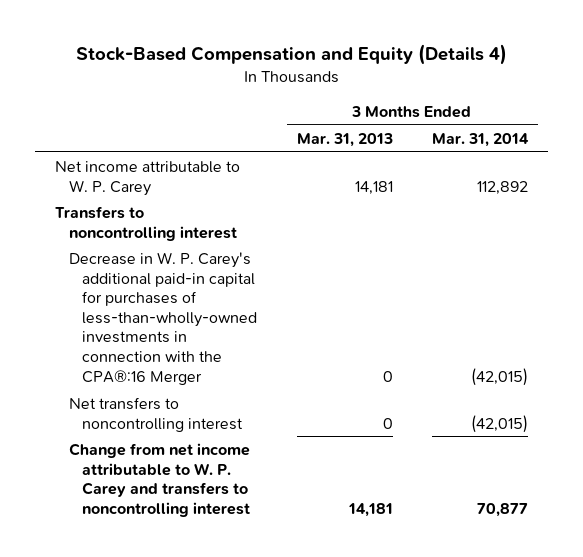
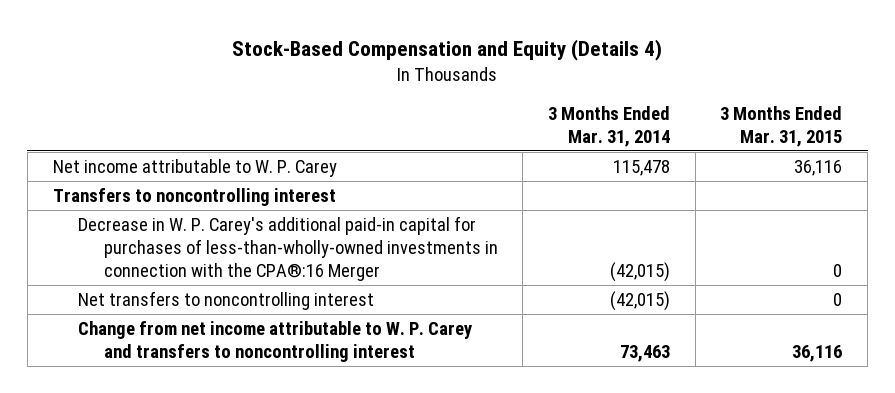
[296,132,393,147] Mar. 31, 2013 -> none
none -> [720,106,843,147] 3 Months Ended Mar. 31, 2015
[477,180,529,195] 112,892 -> [612,160,670,177] 115,478
[477,502,529,517] 70,877 -> [619,344,670,362] 73,463

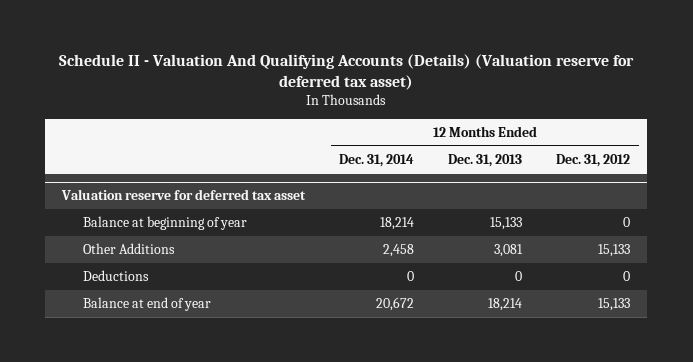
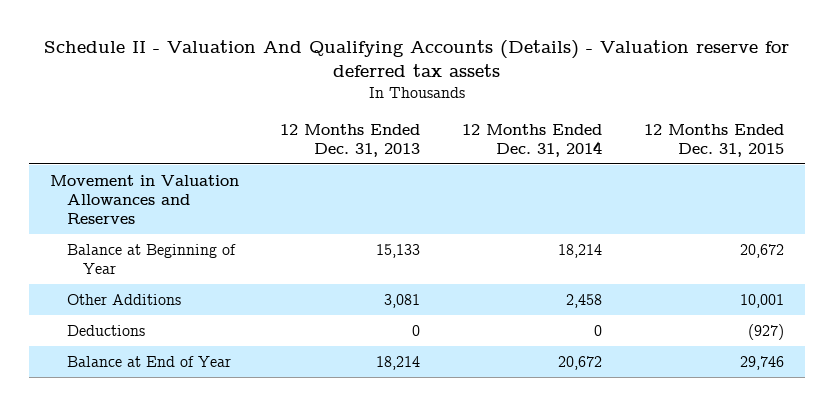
[59,54,635,91] Schedule II - Valuation And Qualifying Accounts (Details) (Valuation reserve for deferred tax asset) -> [43,40,789,78] Schedule II - Valuation And Qualifying Accounts (Details) - Valuation reserve for deferred tax assets
[556,154,631,168] Dec. 31, 2012 -> none
none -> [643,123,784,157] 12 Months Ended Dec. 31, 2015
[61,189,307,201] Valuation reserve for deferred tax asset -> none
none -> [49,175,239,224] Movement in Valuation Allowances and Reserves
[83,216,248,231] Balance at beginning of year -> [66,244,236,274] Balance at Beginning of Year
[83,297,212,312] Balance at end of year -> [66,356,231,368] Balance at End of Year

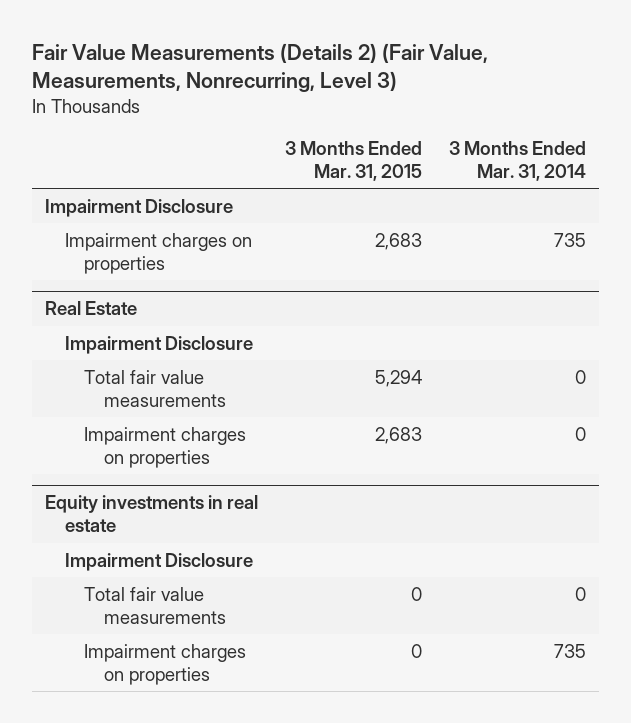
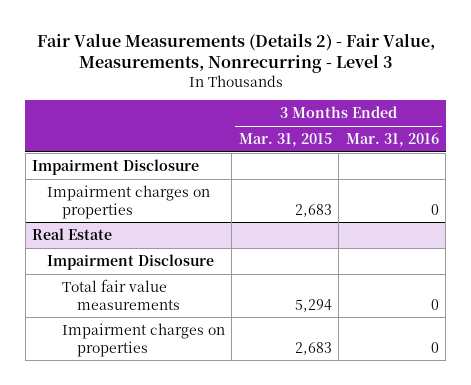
[31,42,488,93] Fair Value Measurements (Details 2) (Fair Value, Measurements, Nonrecurring, Level 3) -> [36,32,435,73] Fair Value Measurements (Details 2) - Fair Value, Measurements, Nonrecurring - Level 3
[448,140,586,182] 3 Months Ended Mar. 31, 2014 -> none
none -> [345,132,439,147] Mar. 31, 2016
[44,495,258,533] Equity investments in real estate -> none
[64,552,253,571] Impairment Disclosure -> none
[84,586,226,624] Total fair value measurements -> none
[84,643,247,685] Impairment charges on properties -> none

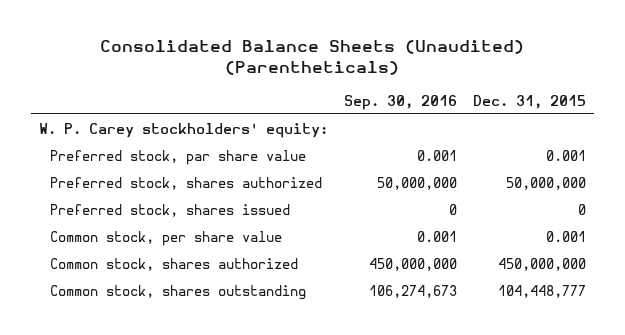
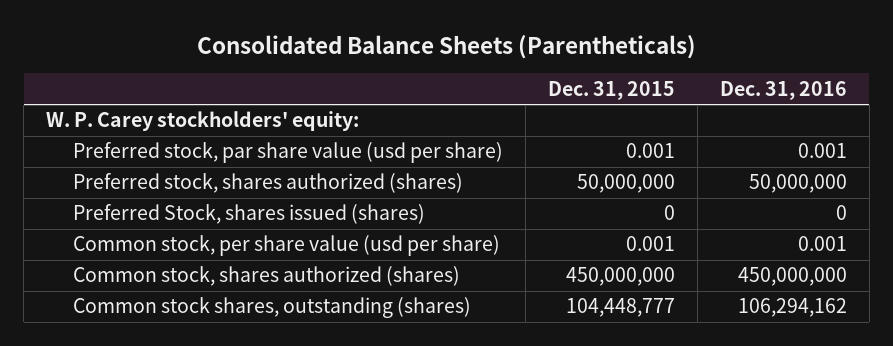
[100,40,525,76] Consolidated Balance Sheets (Unaudited) (Parentheticals) -> [196,34,696,59] Consolidated Balance Sheets (Parentheticals)
[343,94,457,110] Sep. 30, 2016 -> none
none -> [719,80,847,100] Dec. 31, 2016
[49,149,306,165] Preferred stock, par share value -> [72,142,503,164] Preferred stock, par share value (usd per share)
[49,176,322,190] Preferred stock, shares authorized -> [72,173,463,194] Preferred stock, shares authorized (shares)
[49,203,290,217] Preferred stock, shares issued -> [72,204,425,225] Preferred Stock, shares issued (shares)
[49,230,282,246] Common stock, per share value -> [72,235,500,257] Common stock, per share value (usd per share)
[49,257,298,271] Common stock, shares authorized -> [72,266,460,287] Common stock, shares authorized (shares)
[49,284,306,300] Common stock, shares outstanding -> [72,297,471,319] Common stock shares, outstanding (shares)

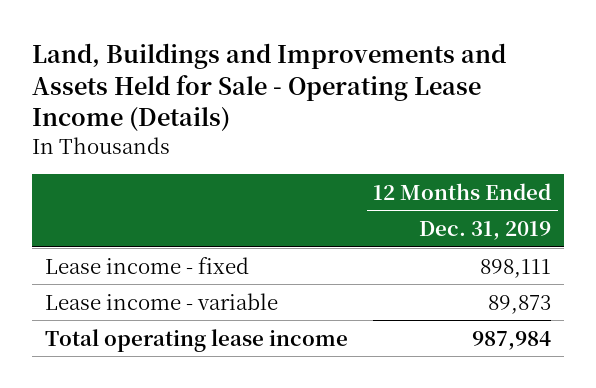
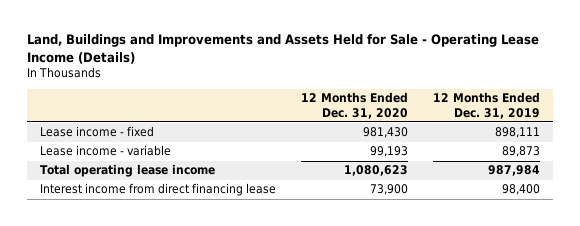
none -> [300,92,408,119] 12 Months Ended Dec. 31, 2020
none -> [39,183,276,197] Interest income from direct financing lease

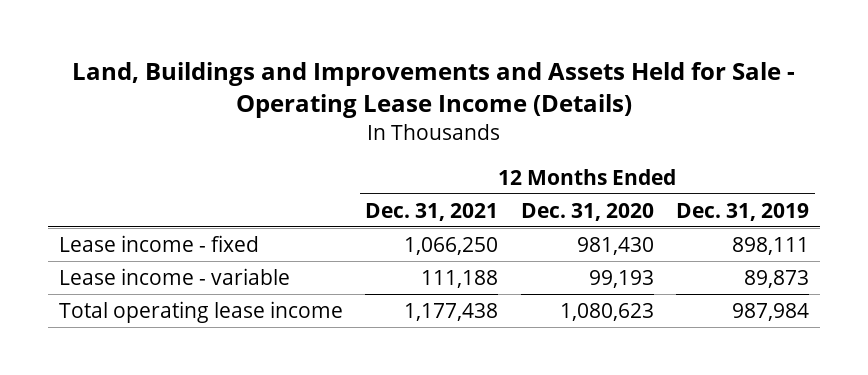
none -> [365,202,499,221] Dec. 31, 2021
[39,183,276,197] Interest income from direct financing lease -> none

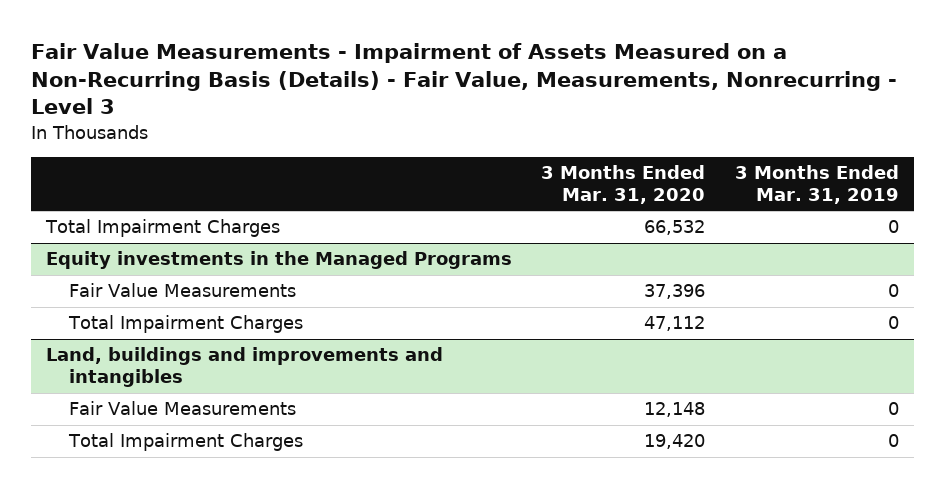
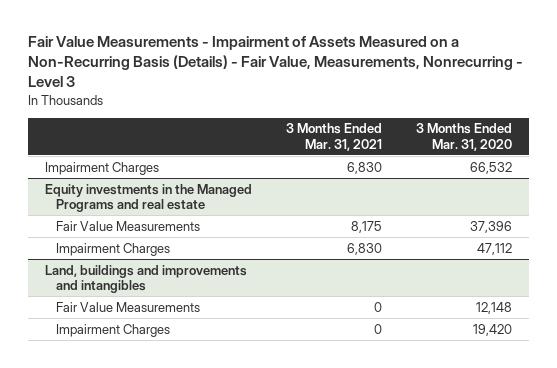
[735,164,900,204] 3 Months Ended Mar. 31, 2019 -> none
none -> [285,123,382,151] 3 Months Ended Mar. 31, 2021
[44,219,280,238] Total Impairment Charges -> [44,161,159,175] Impairment Charges
[45,251,512,270] Equity investments in the Managed Programs -> [44,183,252,213] Equity investments in the Managed Programs and real estate
[68,315,304,334] Total Impairment Charges -> [56,242,171,256] Impairment Charges
[68,433,304,452] Total Impairment Charges -> [56,323,171,337] Impairment Charges

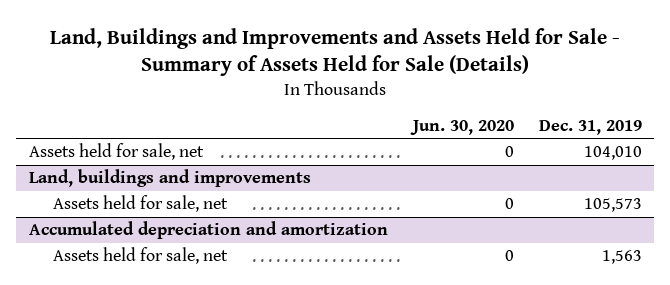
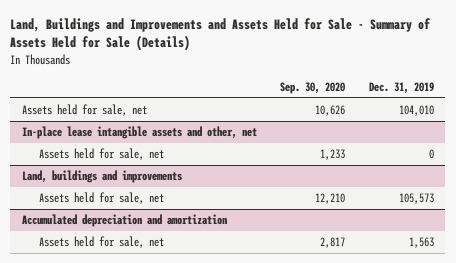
[409,119,514,135] Jun. 30, 2020 -> none
none -> [280,81,346,94] Sep. 30, 2020
none -> [22,126,258,140] In-place lease intangible assets and other, net
none -> [39,148,165,161] Assets held for sale, net

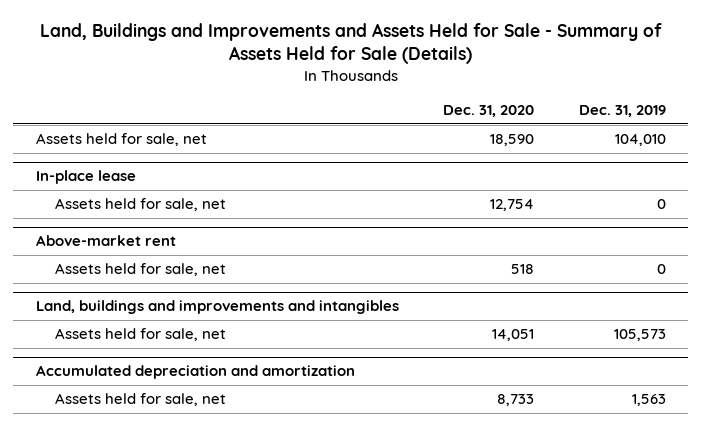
[280,81,346,94] Sep. 30, 2020 -> none
none -> [443,105,535,118] Dec. 31, 2020
[22,126,258,140] In-place lease intangible assets and other, net -> [35,170,136,185] In-place lease
none -> [35,235,176,247] Above-market rent
none -> [54,263,226,277] Assets held for sale, net
[22,170,183,184] Land, buildings and improvements -> [35,300,399,315] Land, buildings and improvements and intangibles

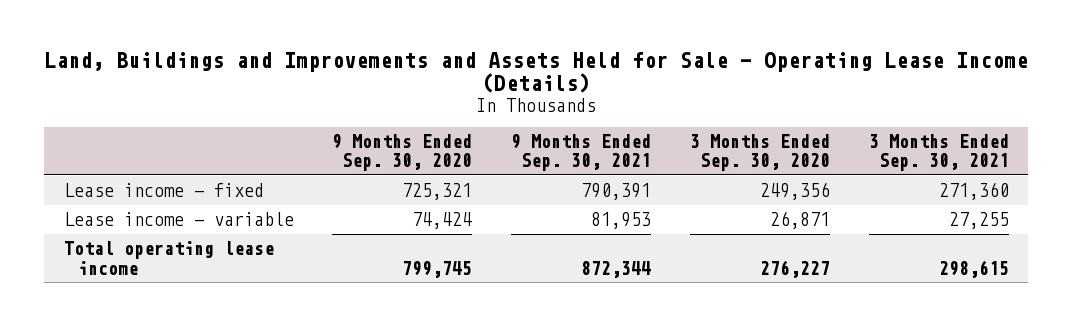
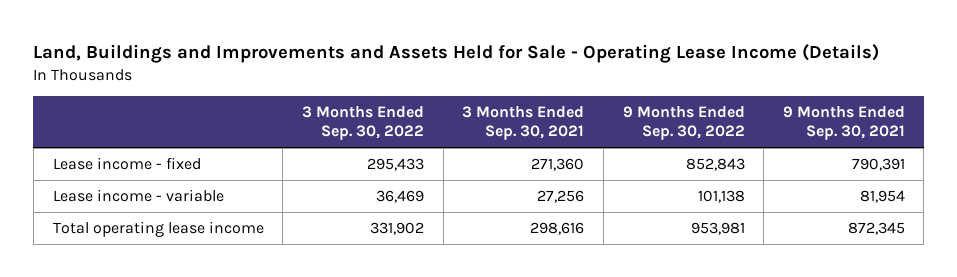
[332,134,473,172] 9 Months Ended Sep. 30, 2020 -> none
[690,134,831,172] 3 Months Ended Sep. 30, 2020 -> none
none -> [301,105,424,141] 3 Months Ended Sep. 30, 2022
none -> [622,105,745,141] 9 Months Ended Sep. 30, 2022
[591,212,652,230] 81,953 -> [859,190,905,204] 81,954
[949,212,1010,230] 27,255 -> [537,190,585,204] 27,256
[581,260,652,278] 872,344 -> [847,222,905,236] 872,345
[939,259,1010,278] 298,615 -> [530,222,585,236] 298,616

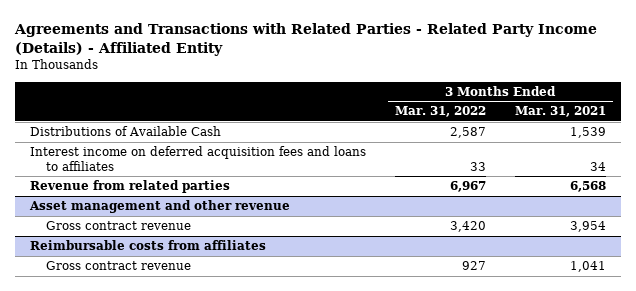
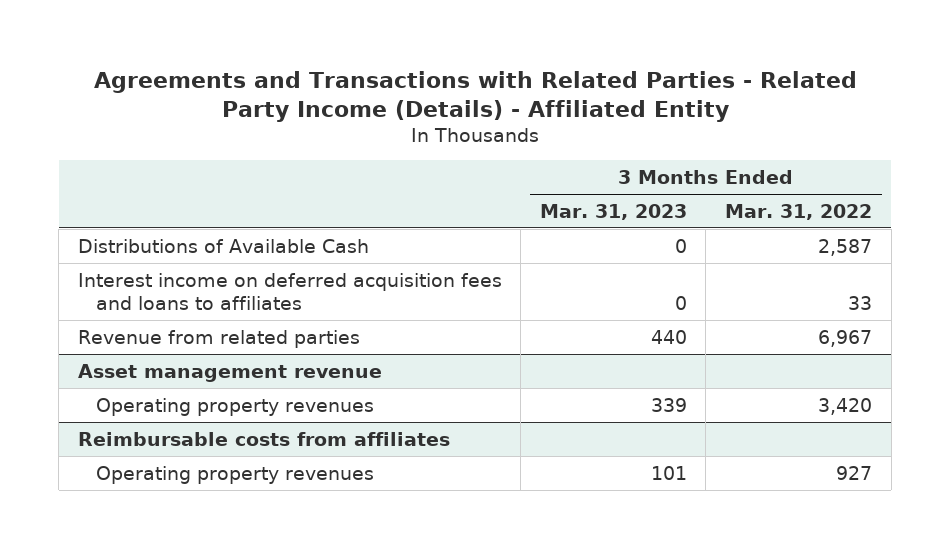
[515,106,607,118] Mar. 31, 2021 -> none
none -> [539,203,687,220] Mar. 31, 2023
[28,200,290,214] Asset management and other revenue -> [77,363,382,382] Asset management revenue
[45,221,191,231] Gross contract revenue -> [95,397,374,416] Operating property revenues
[45,261,191,271] Gross contract revenue -> [95,465,374,484] Operating property revenues

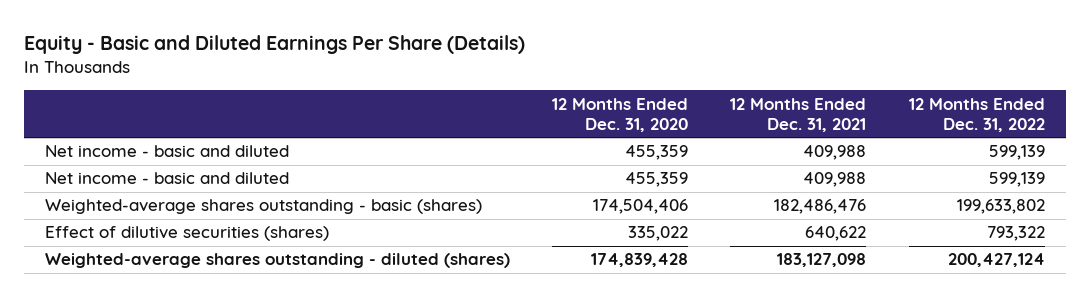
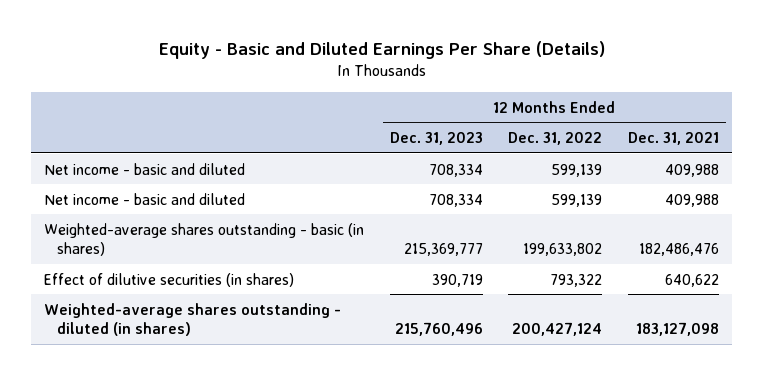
[552,97,689,132] 12 Months Ended Dec. 31, 2020 -> none
none -> [389,131,483,145] Dec. 31, 2023
[44,199,482,215] Weighted-average shares outstanding - basic (shares) -> [43,222,364,257] Weighted-average shares outstanding - basic (in shares)
[44,226,329,242] Effect of dilutive securities (shares) -> [43,272,294,287] Effect of dilutive securities (in shares)
[44,253,510,269] Weighted-average shares outstanding - diluted (shares) -> [43,302,341,337] Weighted-average shares outstanding - diluted (in shares)

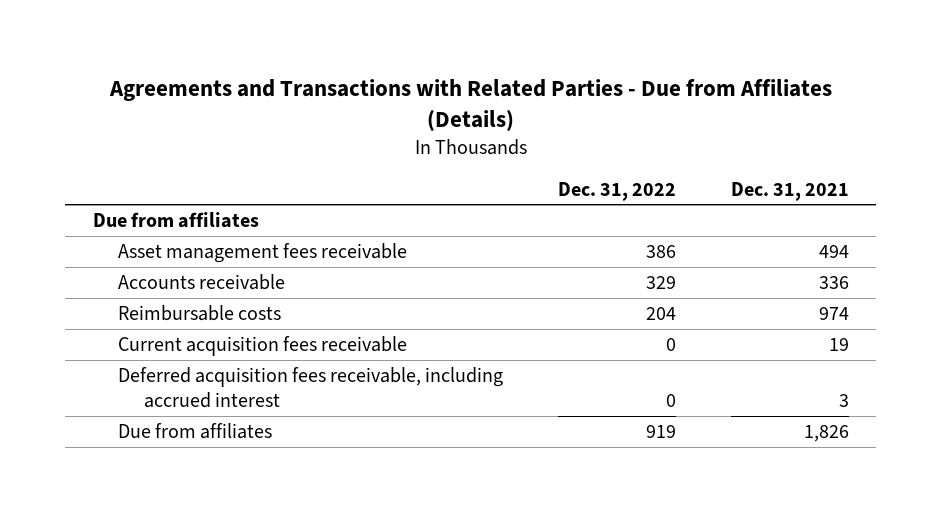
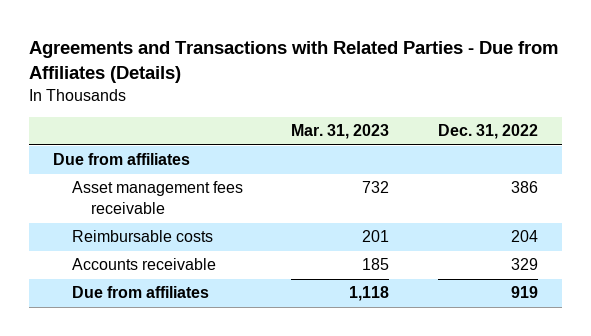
[730,181,849,201] Dec. 31, 2021 -> none
none -> [291,124,390,140] Mar. 31, 2023
[118,335,408,356] Current acquisition fees receivable -> none
[118,366,504,409] Deferred acquisition fees receivable, including accrued interest -> none
[118,273,286,290] Accounts receivable -> [72,258,217,271] Accounts receivable

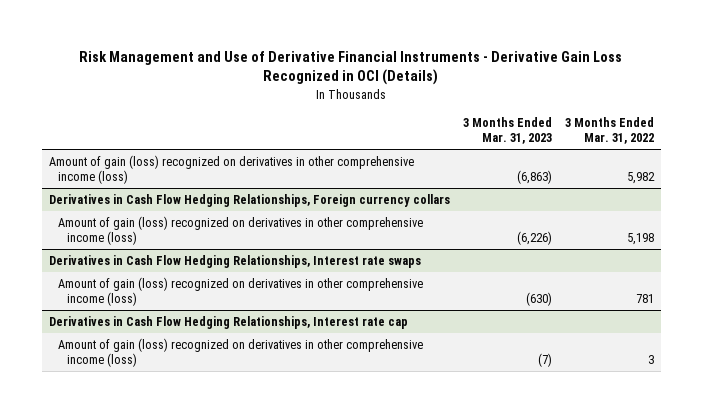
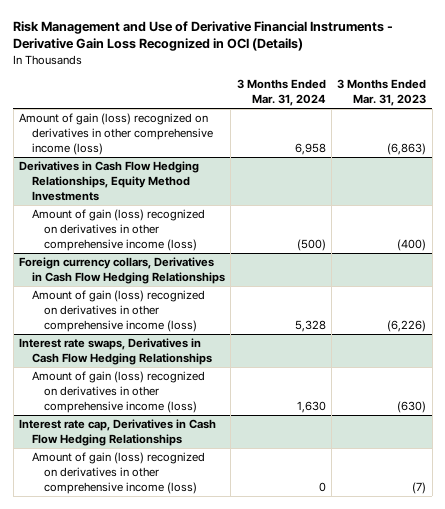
[565,116,655,145] 3 Months Ended Mar. 31, 2022 -> none
none -> [236,79,326,107] 3 Months Ended Mar. 31, 2024
none -> [19,161,200,201] Derivatives in Cash Flow Hedging Relationships, Equity Method Investments
none -> [31,209,205,251] Amount of gain (loss) recognized on derivatives in other comprehensive income (loss)
[48,193,450,207] Derivatives in Cash Flow Hedging Relationships, Foreign currency collars -> [19,257,225,284] Foreign currency collars, Derivatives in Cash Flow Hedging Relationships
[48,254,421,268] Derivatives in Cash Flow Hedging Relationships, Interest rate swaps -> [19,338,212,365] Interest rate swaps, Derivatives in Cash Flow Hedging Relationships
[48,315,408,329] Derivatives in Cash Flow Hedging Relationships, Interest rate cap -> [19,419,217,446] Interest rate cap, Derivatives in Cash Flow Hedging Relationships

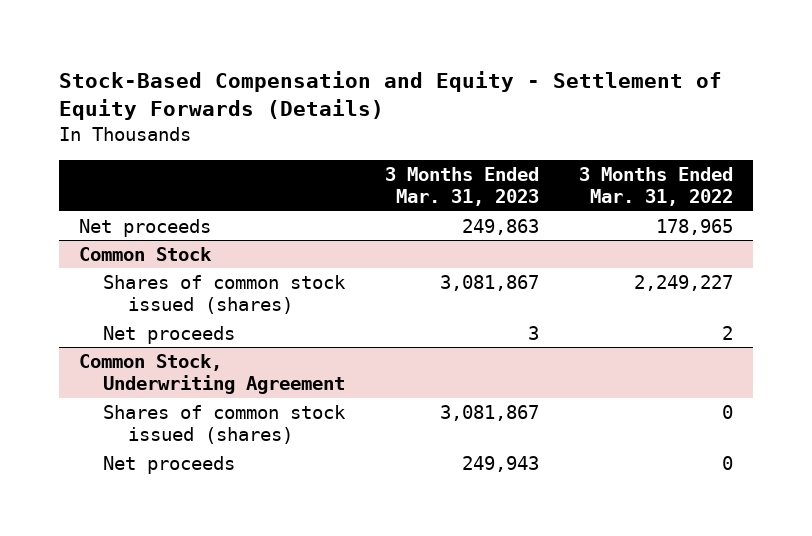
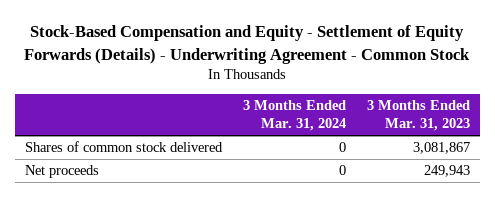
[58,70,722,121] Stock-Based Compensation and Equity - Settlement of Equity Forwards (Details) -> [24,25,471,64] Stock-Based Compensation and Equity - Settlement of Equity Forwards (Details) - Underwriting Agreement - Common Stock
[578,166,733,207] 3 Months Ended Mar. 31, 2022 -> none
none -> [242,100,346,132] 3 Months Ended Mar. 31, 2024
[78,218,211,237] Net proceeds -> none
[78,246,212,261] Common Stock -> none
[103,325,236,344] Net proceeds -> none
[78,353,346,395] Common Stock, Underwriting Agreement -> none
[103,404,347,445] Shares of common stock issued (shares) -> none
[103,274,347,315] Shares of common stock issued (shares) -> [25,141,224,153] Shares of common stock delivered

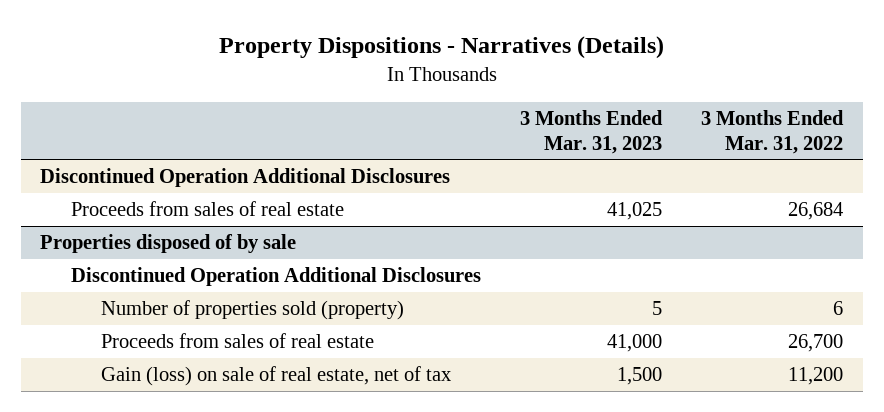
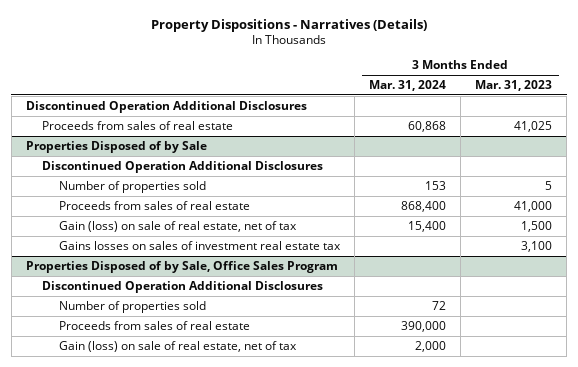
[701,109,845,154] 3 Months Ended Mar. 31, 2022 -> none
none -> [368,79,446,91] Mar. 31, 2024
[40,234,297,254] Properties disposed of by sale -> [25,140,207,153] Properties Disposed of by Sale
[100,300,404,321] Number of properties sold (property) -> [58,180,206,193] Number of properties sold
none -> [58,240,341,250] Gains losses on sales of investment real estate tax
none -> [25,260,338,273] Properties Disposed of by Sale, Office Sales Program
none -> [42,280,324,293] Discontinued Operation Additional Disclosures
none -> [58,300,206,313] Number of properties sold
none -> [58,320,250,330] Proceeds from sales of real estate
none -> [58,340,297,352] Gain (loss) on sale of real estate, net of tax

